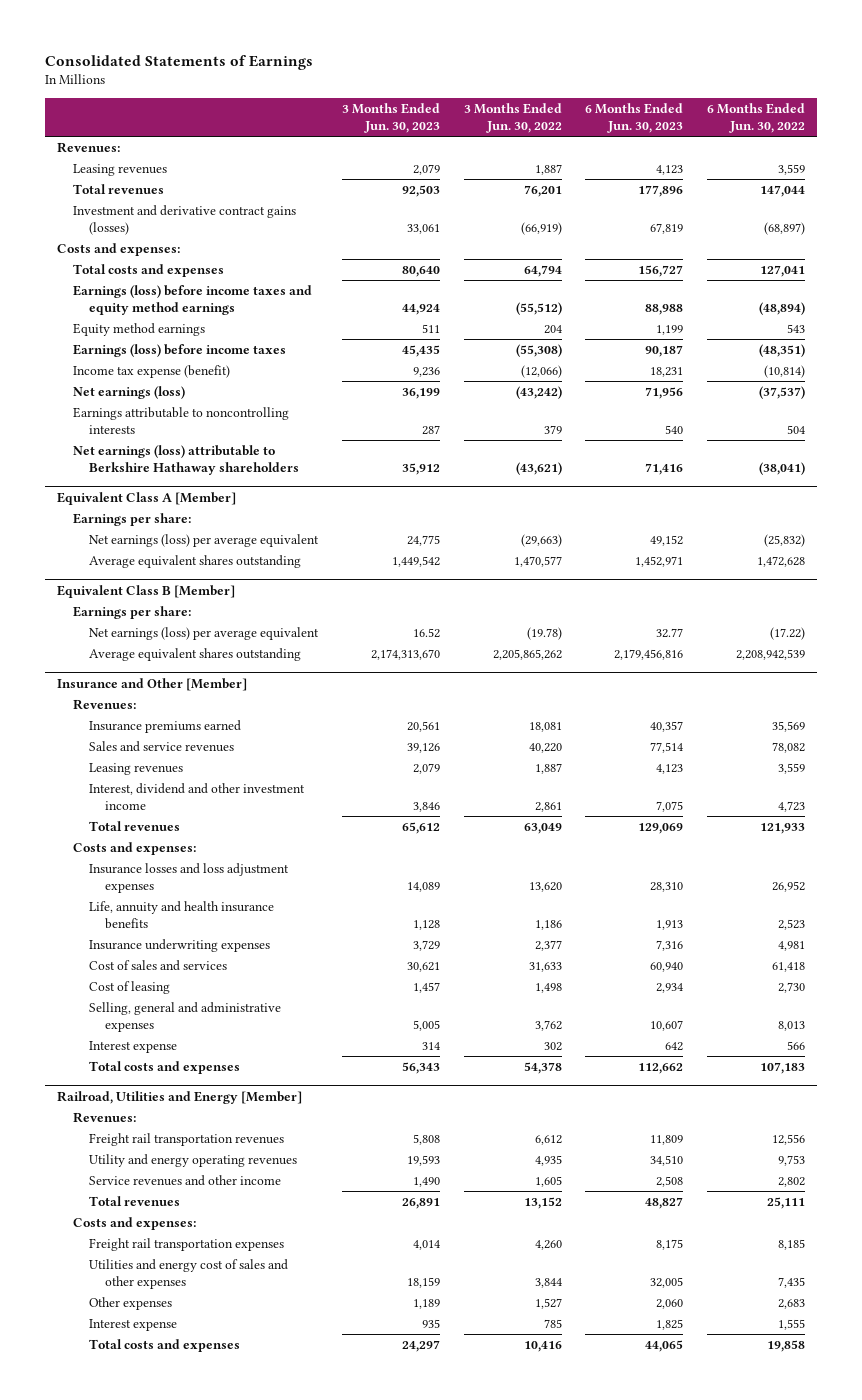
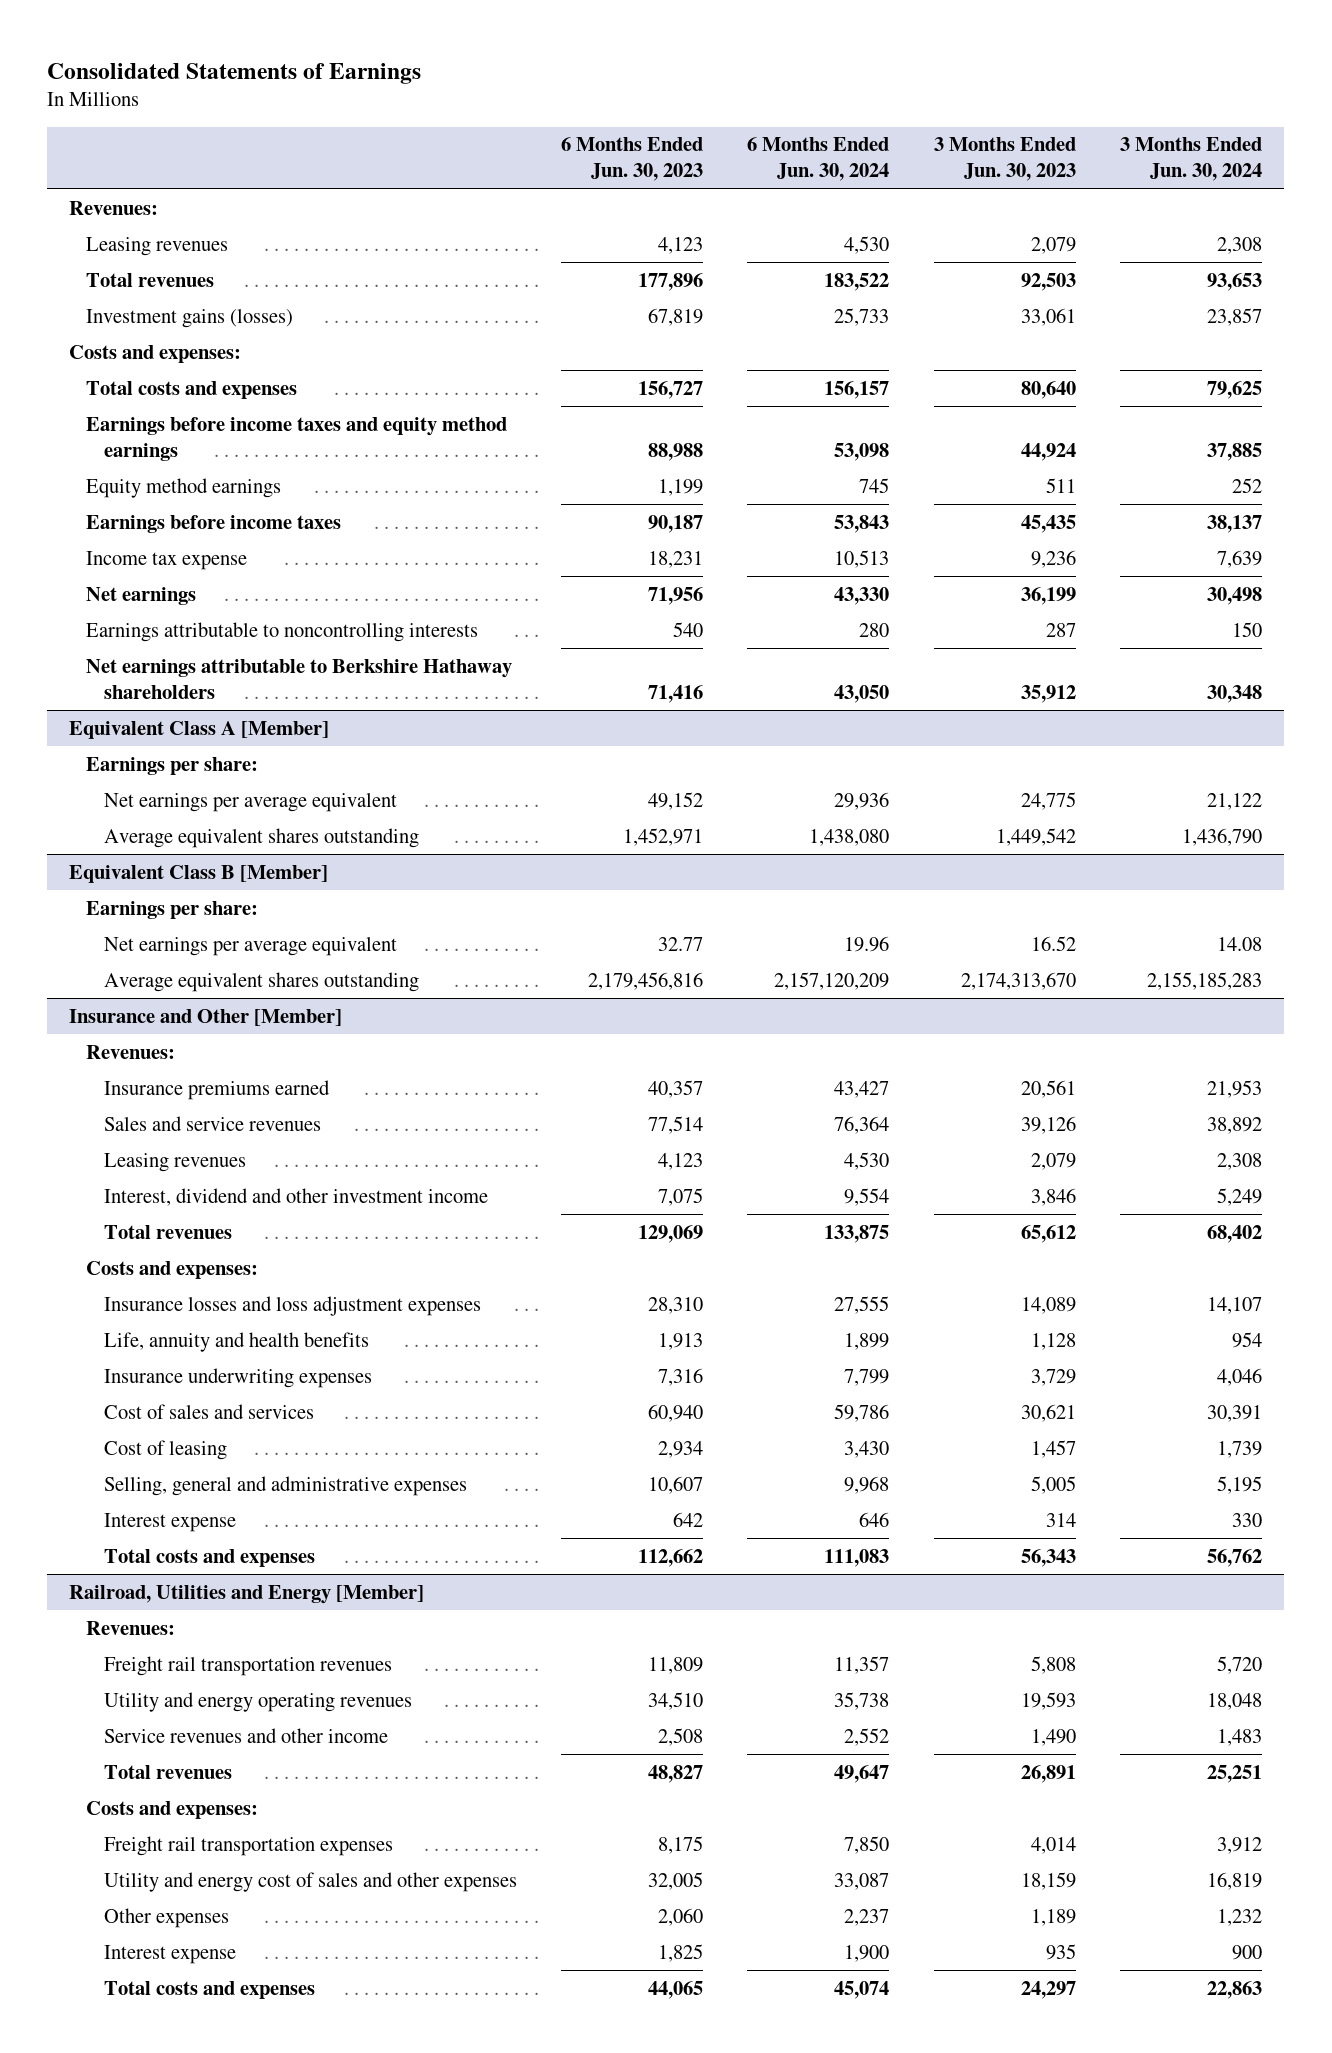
[463,103,562,134] 3 Months Ended Jun. 30, 2022 -> none
[707,103,806,134] 6 Months Ended Jun. 30, 2022 -> none
none -> [747,137,890,182] 6 Months Ended Jun. 30, 2024
none -> [1120,137,1263,182] 3 Months Ended Jun. 30, 2024
[73,205,297,236] Investment and derivative contract gains (losses) -> [86,308,294,328] Investment gains (losses)
[73,285,313,316] Earnings (loss) before income taxes and equity method earnings -> [86,416,508,461] Earnings before income taxes and equity method earnings
[73,344,287,358] Earnings (loss) before income taxes -> [86,514,342,533] Earnings before income taxes
[73,365,231,379] Income tax expense (benefit) -> [86,550,248,570] Income tax expense
[73,386,186,400] Net earnings (loss) -> [86,586,197,605] Net earnings
[73,445,299,476] Net earnings (loss) attributable to Berkshire Hathaway shareholders -> [86,658,513,699] Net earnings attributable to Berkshire Hathaway shareholders
[88,534,319,548] Net earnings (loss) per average equivalent -> [103,792,397,812] Net earnings per average equivalent
[88,627,319,641] Net earnings (loss) per average equivalent -> [103,936,397,956] Net earnings per average equivalent
[88,901,274,930] Life, annuity and health insurance benefits -> [103,1331,369,1352] Life, annuity and health benefits
[88,1259,288,1290] Utilities and energy cost of sales and other expenses -> [103,1871,517,1892] Utility and energy cost of sales and other expenses

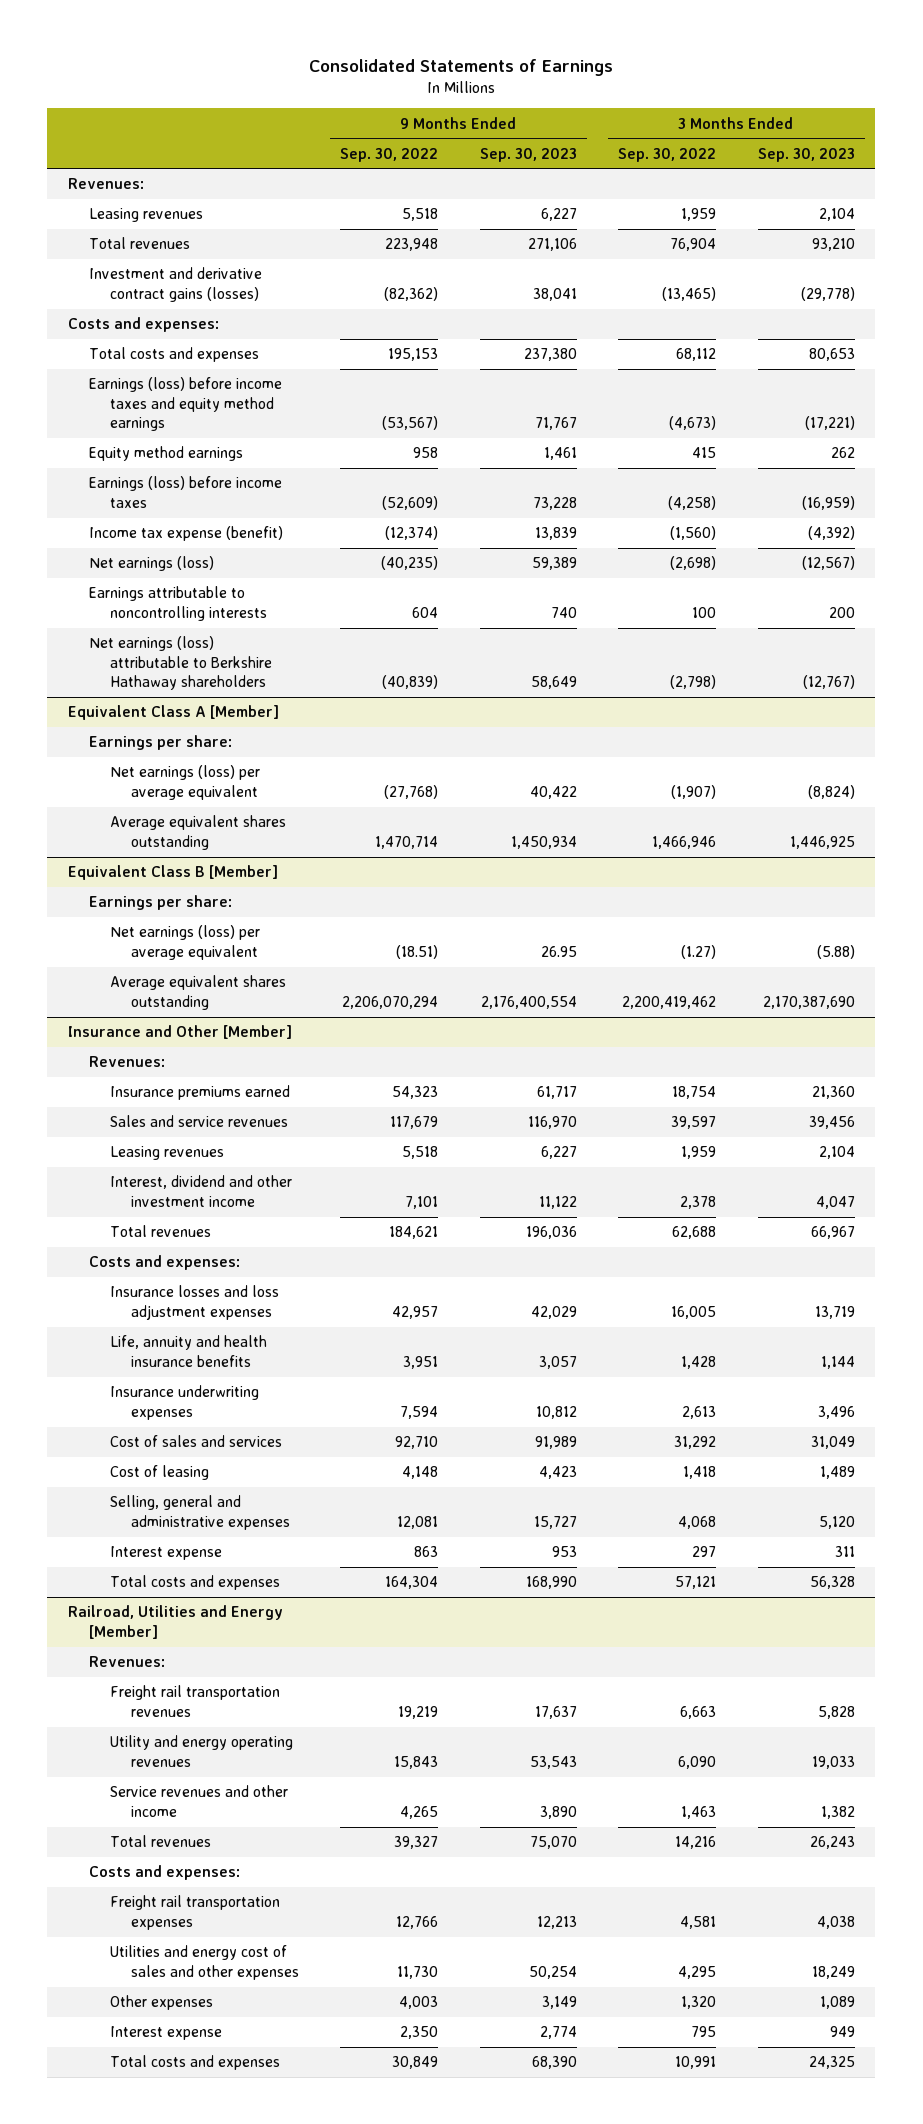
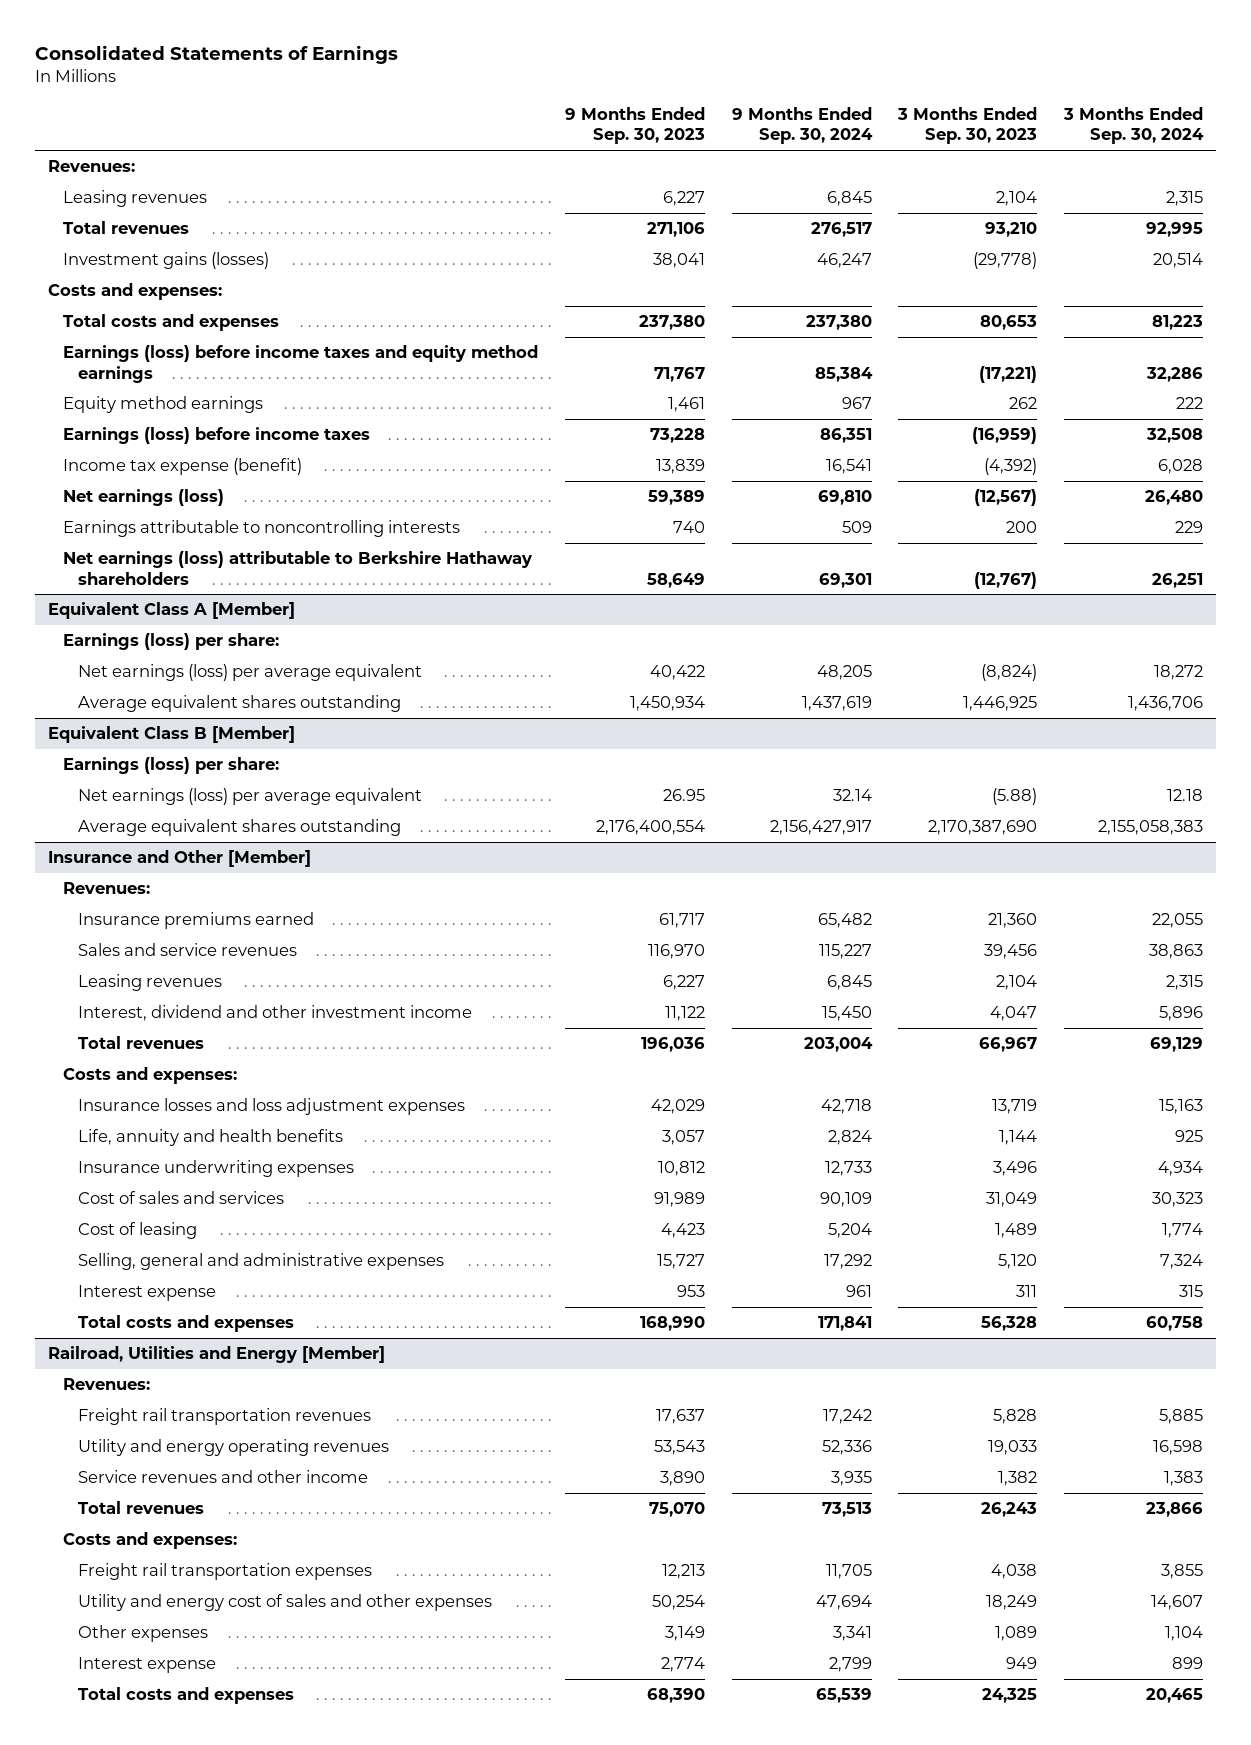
[340,147,439,162] Sep. 30, 2022 -> none
[618,147,717,162] Sep. 30, 2022 -> none
none -> [731,106,873,145] 9 Months Ended Sep. 30, 2024
none -> [1062,106,1204,145] 3 Months Ended Sep. 30, 2024
[89,267,263,302] Investment and derivative contract gains (losses) -> [63,251,270,269] Investment gains (losses)
[89,735,233,751] Earnings per share: -> [63,632,280,650] Earnings (loss) per share:
[89,895,233,911] Earnings per share: -> [63,756,280,774] Earnings (loss) per share:
[109,1335,267,1367] Life, annuity and health insurance benefits -> [78,1128,344,1146] Life, annuity and health benefits
[109,1945,299,1980] Utilities and energy cost of sales and other expenses -> [78,1593,493,1611] Utility and energy cost of sales and other expenses

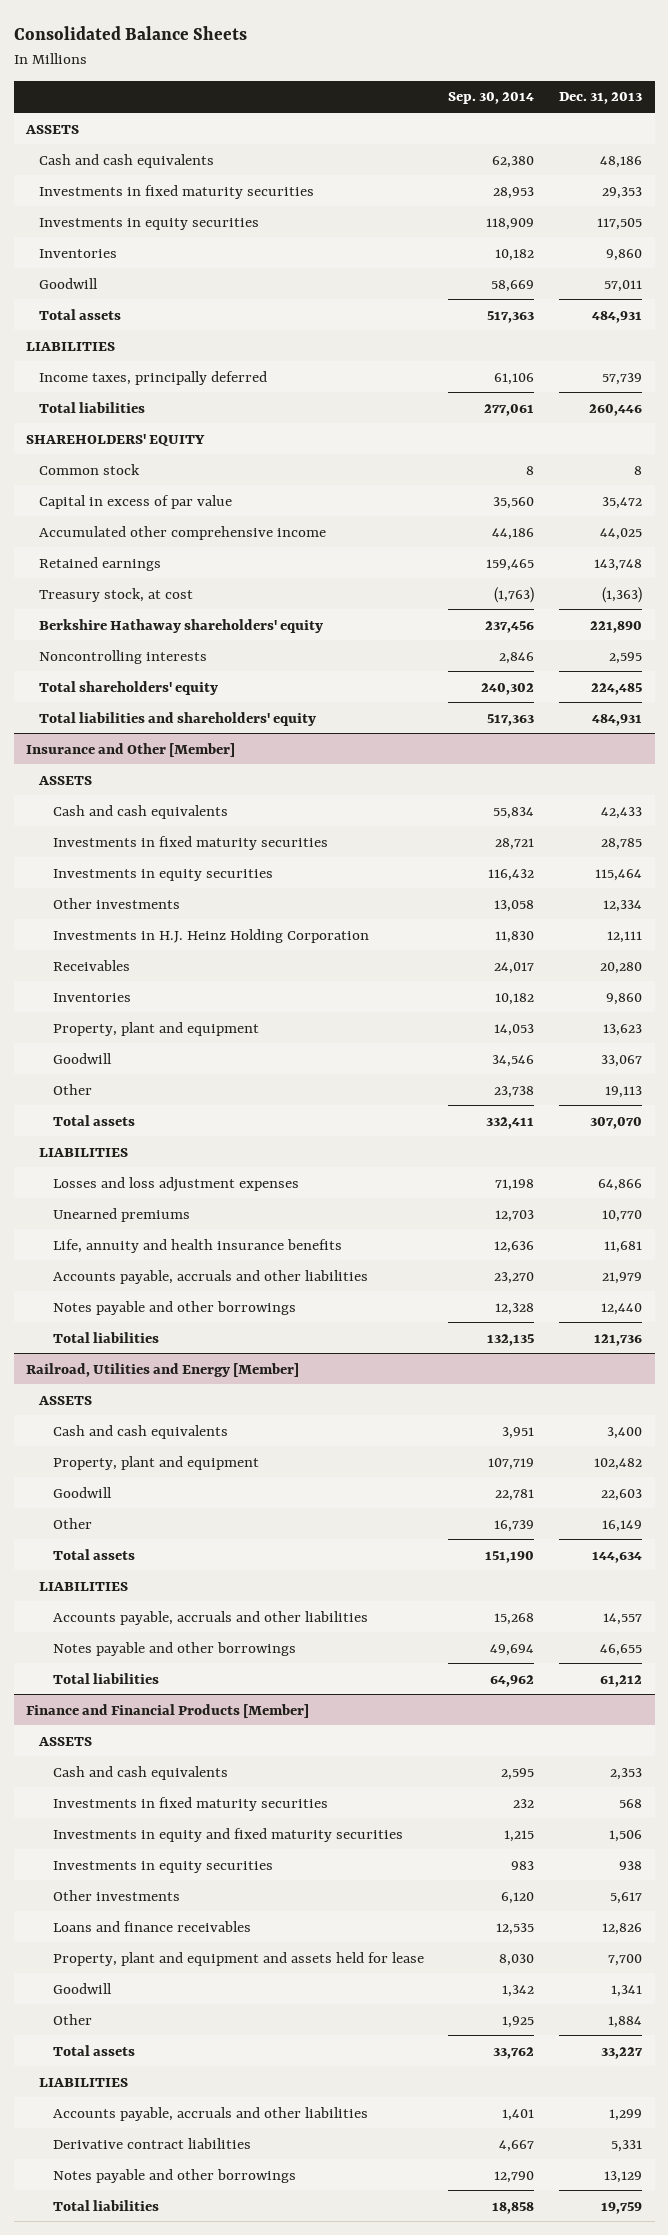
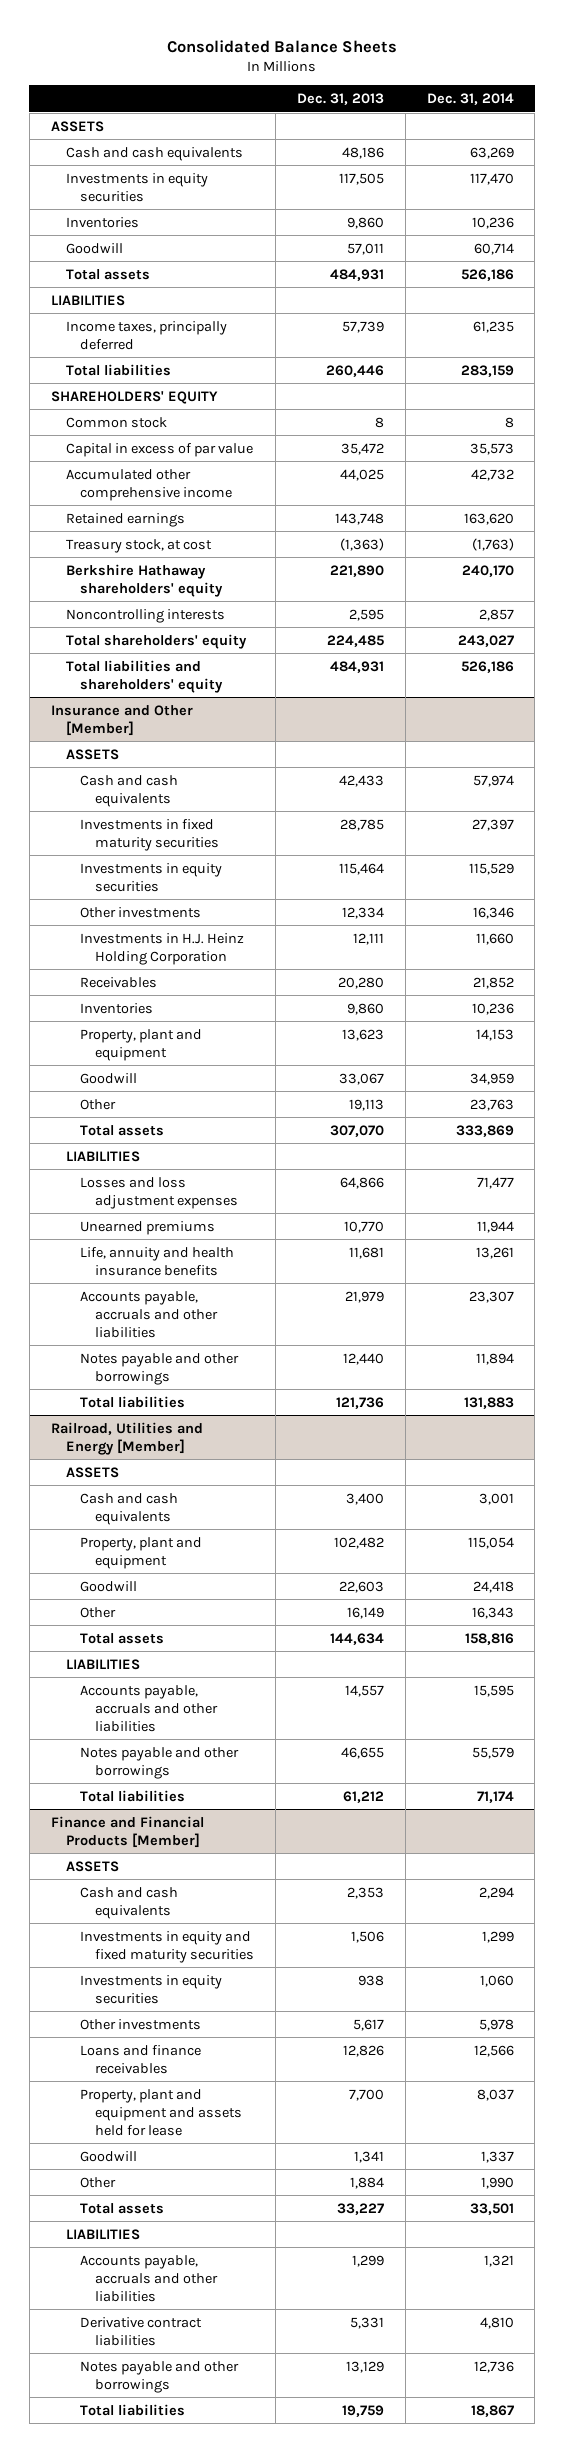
[448,92,535,105] Sep. 30, 2014 -> none
none -> [426,93,514,106] Dec. 31, 2014
[39,184,315,199] Investments in fixed maturity securities -> none
[52,1796,328,1811] Investments in fixed maturity securities -> none

